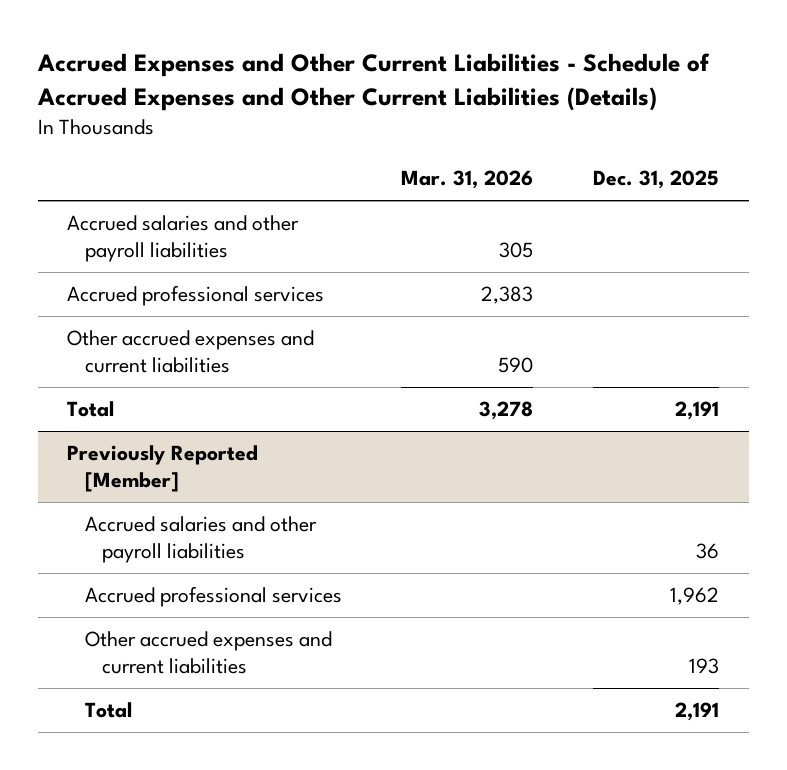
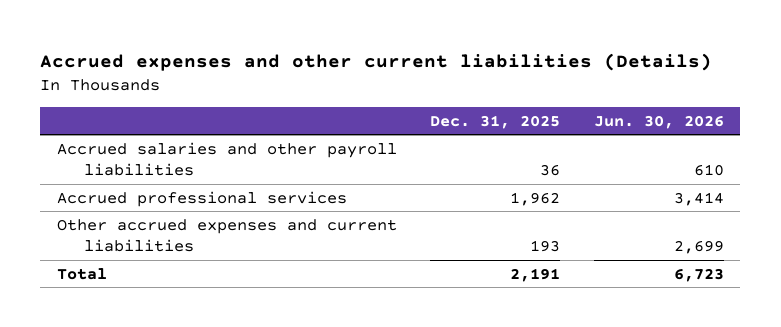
[36,53,710,112] Accrued Expenses and Other Current Liabilities - Schedule of Accrued Expenses and Other Current Liabilities (Details) -> [40,52,713,71] Accrued expenses and other current liabilities (Details)
[401,170,534,190] Mar. 31, 2026 -> none
none -> [593,114,724,129] Jun. 30, 2026
[67,215,300,263] Accrued salaries and other payroll liabilities -> none
[67,285,325,307] Accrued professional services -> none
[67,330,315,374] Other accrued expenses and current liabilities -> none
[67,401,115,418] Total -> none
[67,445,259,493] Previously Reported [Member] -> none

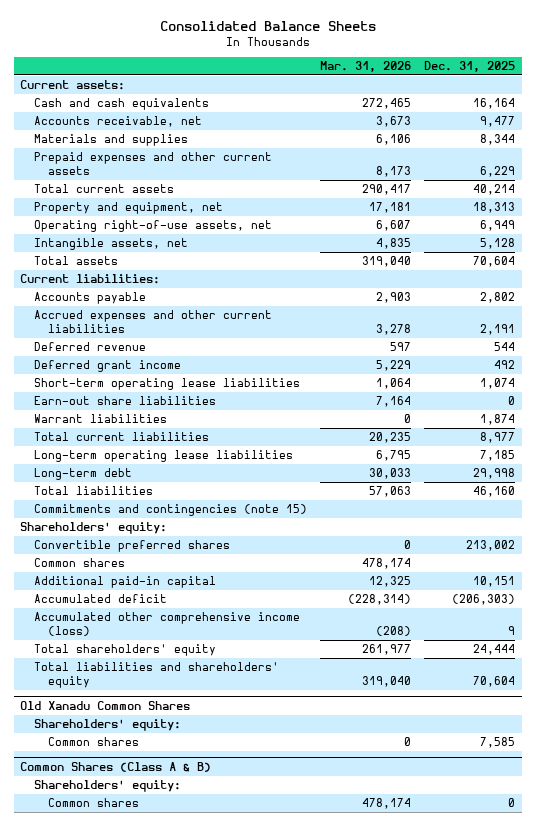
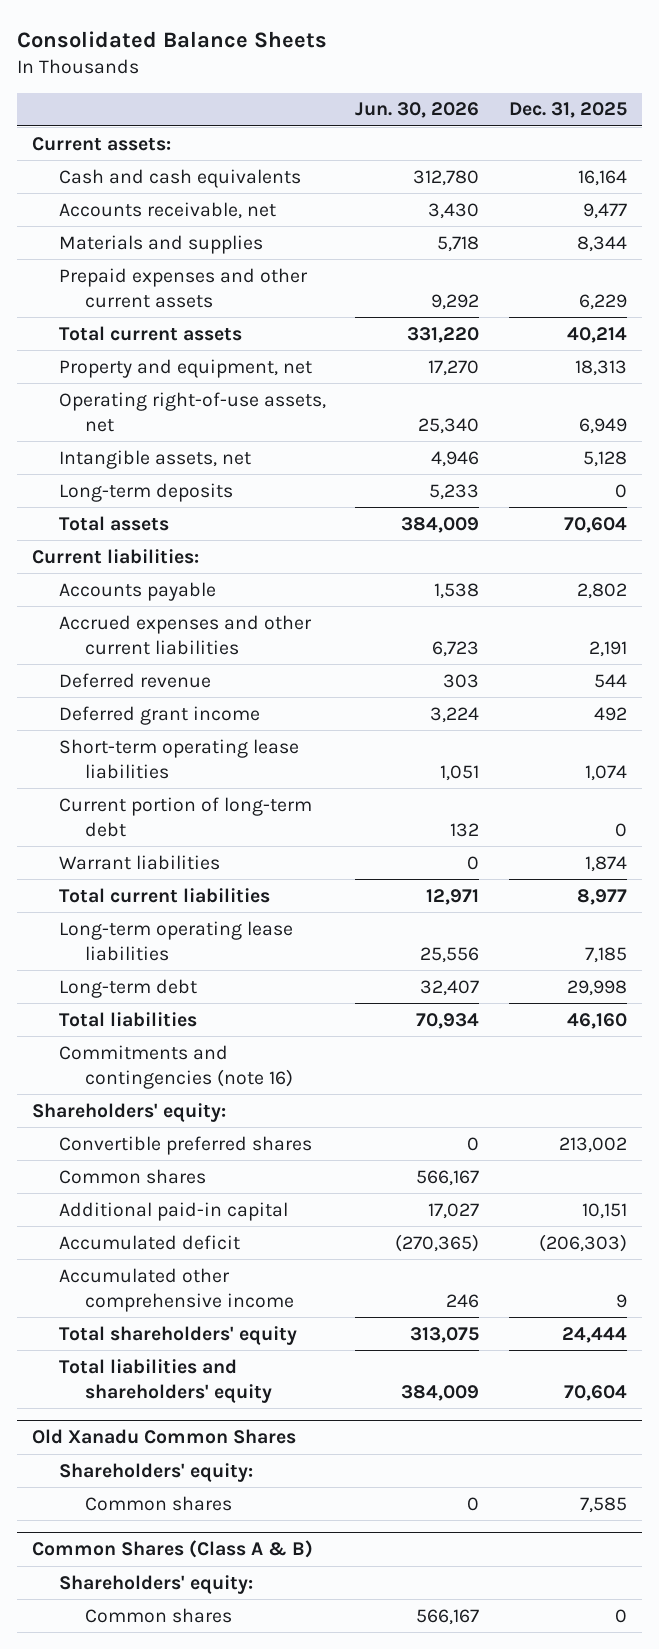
[320,61,412,73] Mar. 31, 2026 -> none
none -> [355,102,480,119] Jun. 30, 2026
none -> [58,482,233,502] Long-term deposits
[34,396,217,406] Earn-out share liabilities -> none
none -> [58,796,312,837] Current portion of long-term debt
[34,504,308,517] Commitments and contingencies (note 15) -> [58,1044,293,1089] Commitments and contingencies (note 16)
[34,612,301,636] Accumulated other comprehensive income (loss) -> [58,1267,294,1312] Accumulated other comprehensive income

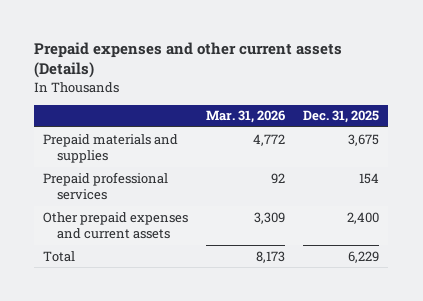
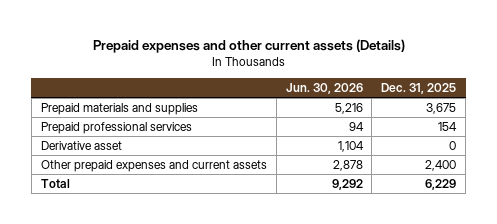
[206,110,286,124] Mar. 31, 2026 -> none
none -> [285,82,363,94] Jun. 30, 2026
none -> [40,140,122,150] Derivative asset

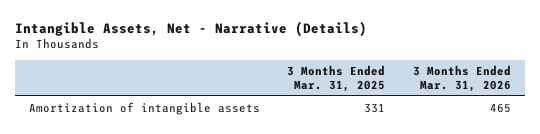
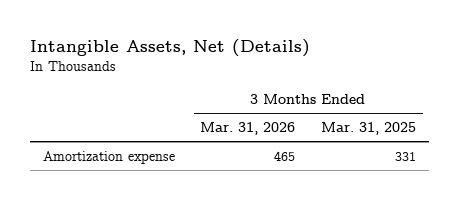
[14,20,367,37] Intangible Assets, Net - Narrative (Details) -> [29,38,310,57] Intangible Assets, Net (Details)
[28,102,260,116] Amortization of intangible assets -> [42,150,175,164] Amortization expense

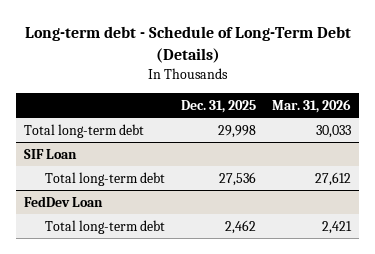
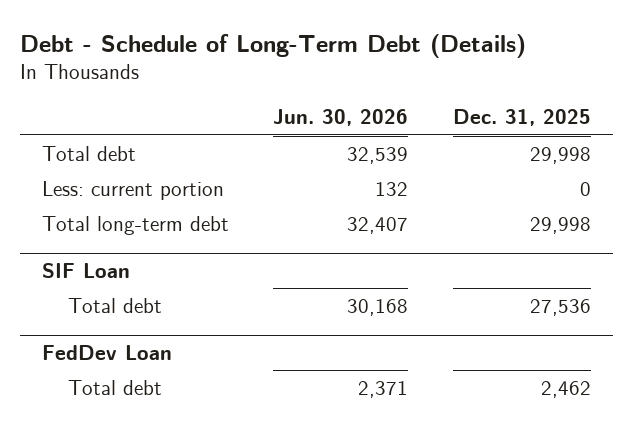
[24,26,351,63] Long-term debt - Schedule of Long-Term Debt (Details) -> [19,33,526,58] Debt - Schedule of Long-Term Debt (Details)
[271,98,351,113] Mar. 31, 2026 -> none
none -> [273,109,409,127] Jun. 30, 2026
none -> [41,145,136,161] Total debt
none -> [41,180,224,200] Less: current portion
[44,171,165,186] Total long-term debt -> [68,297,163,313] Total debt
[44,219,165,234] Total long-term debt -> [68,379,163,395] Total debt

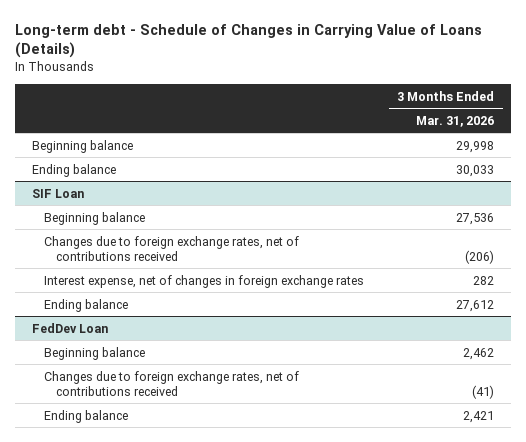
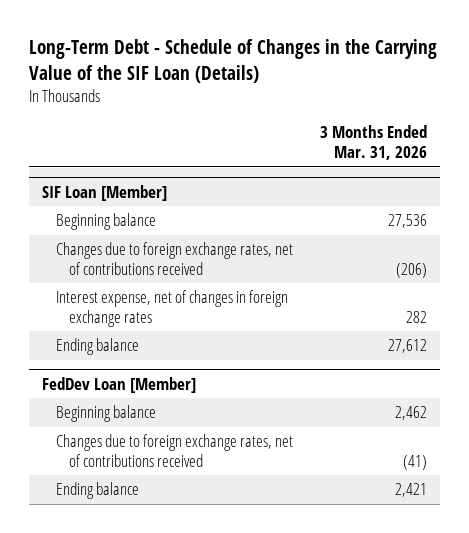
[14,23,482,59] Long-term debt - Schedule of Changes in Carrying Value of Loans (Details) -> [28,39,437,83] Long-Term Debt - Schedule of Changes in the Carrying Value of the SIF Loan (Details)
[31,139,133,153] Beginning balance -> none
[31,163,116,177] Ending balance -> none
[31,188,84,198] SIF Loan -> [42,184,168,201] SIF Loan [Member]
[31,322,108,333] FedDev Loan -> [42,376,197,393] FedDev Loan [Member]

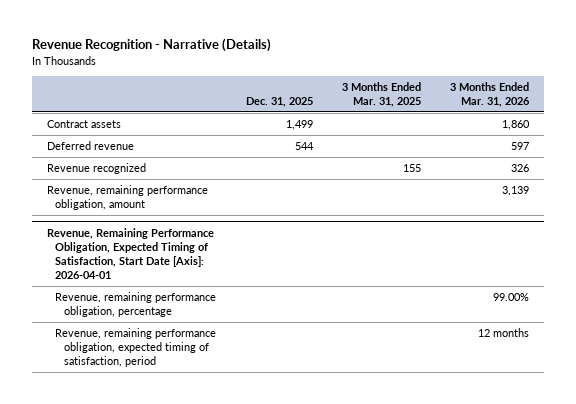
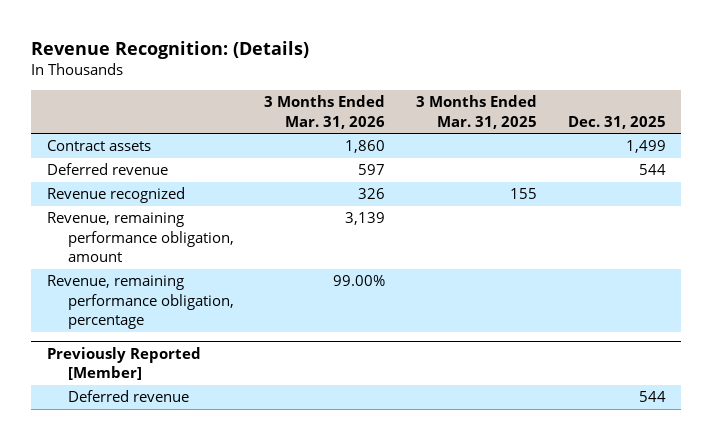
[32,38,272,53] Revenue Recognition - Narrative (Details) -> [31,40,310,59] Revenue Recognition: (Details)
[46,227,214,279] Revenue, Remaining Performance Obligation, Expected Timing of Satisfaction, Start Date [Axis]: 2026-04-01 -> none
[55,328,217,367] Revenue, remaining performance obligation, expected timing of satisfaction, period -> none
none -> [46,347,201,381] Previously Reported [Member]
none -> [67,390,189,403] Deferred revenue

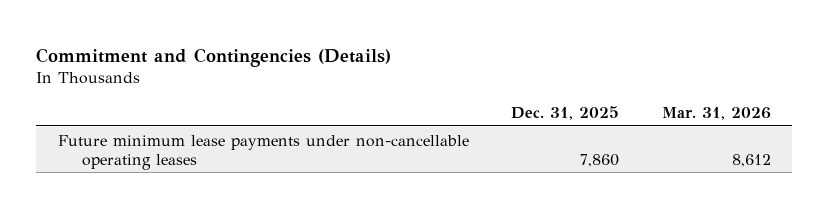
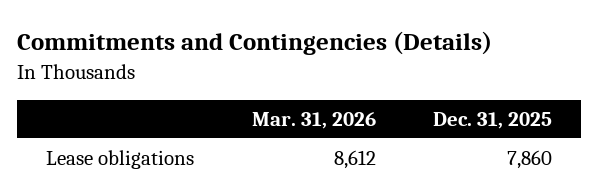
[36,47,392,67] Commitment and Contingencies (Details) -> [17,31,493,56] Commitments and Contingencies (Details)
[57,134,469,170] Future minimum lease payments under non-cancellable operating leases -> [46,150,195,170] Lease obligations

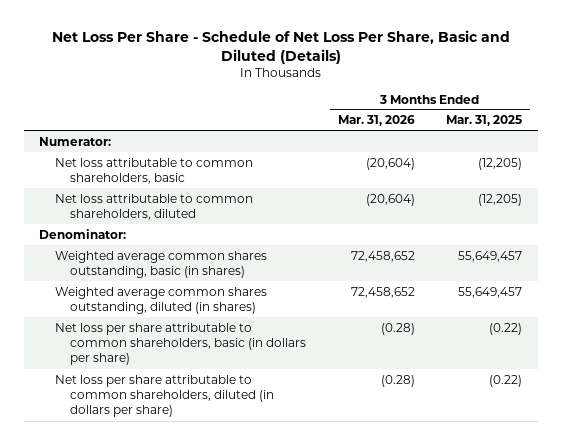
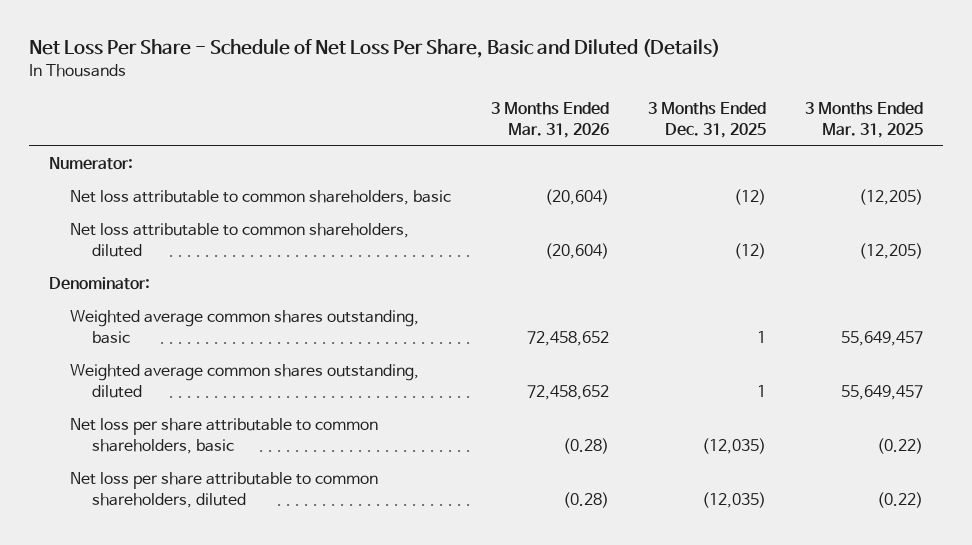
none -> [647,102,766,139] 3 Months Ended Dec. 31, 2025
[54,250,267,278] Weighted average common shares outstanding, basic (in shares) -> [70,310,420,345] Weighted average common shares outstanding, basic
[54,286,267,314] Weighted average common shares outstanding, diluted (in shares) -> [70,364,420,399] Weighted average common shares outstanding, diluted
[54,322,307,366] Net loss per share attributable to common shareholders, basic (in dollars per share) -> [70,418,379,455] Net loss per share attributable to common shareholders, basic
[54,374,275,418] Net loss per share attributable to common shareholders, diluted (in dollars per share) -> [70,472,379,509] Net loss per share attributable to common shareholders, diluted

